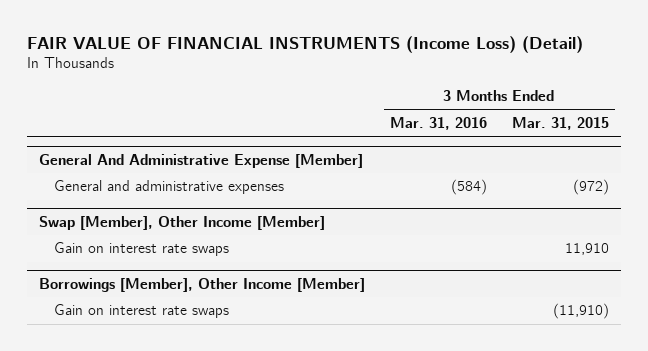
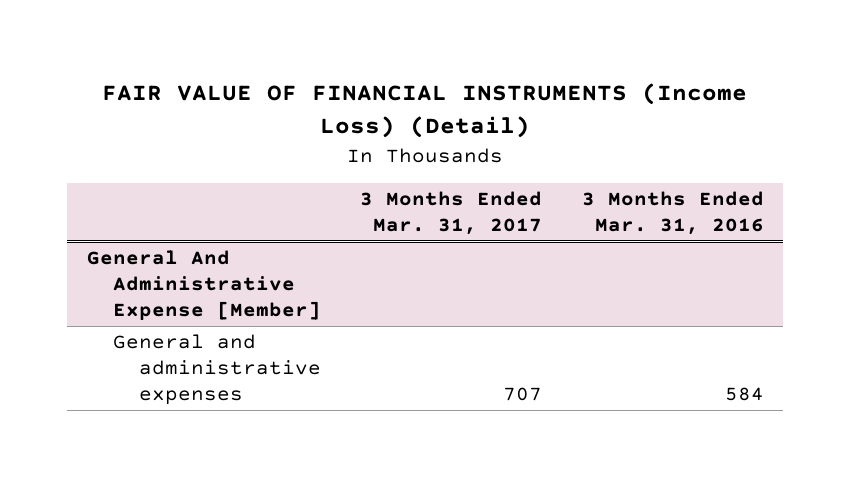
[511,117,609,131] Mar. 31, 2015 -> none
none -> [360,191,543,236] 3 Months Ended Mar. 31, 2017
[39,215,326,230] Swap [Member], Other Income [Member] -> none
[54,242,230,257] Gain on interest rate swaps -> none
[39,277,366,292] Borrowings [Member], Other Income [Member] -> none
[54,304,230,319] Gain on interest rate swaps -> none
[450,179,487,196] (584) -> [724,387,764,402] 584

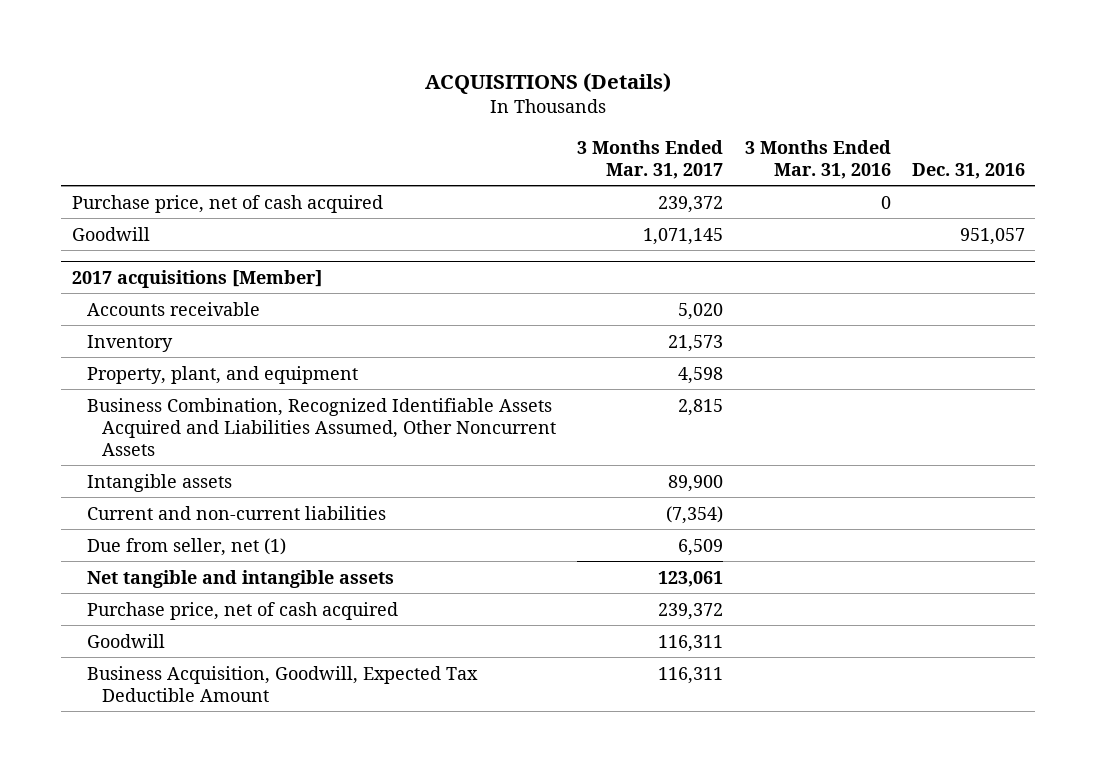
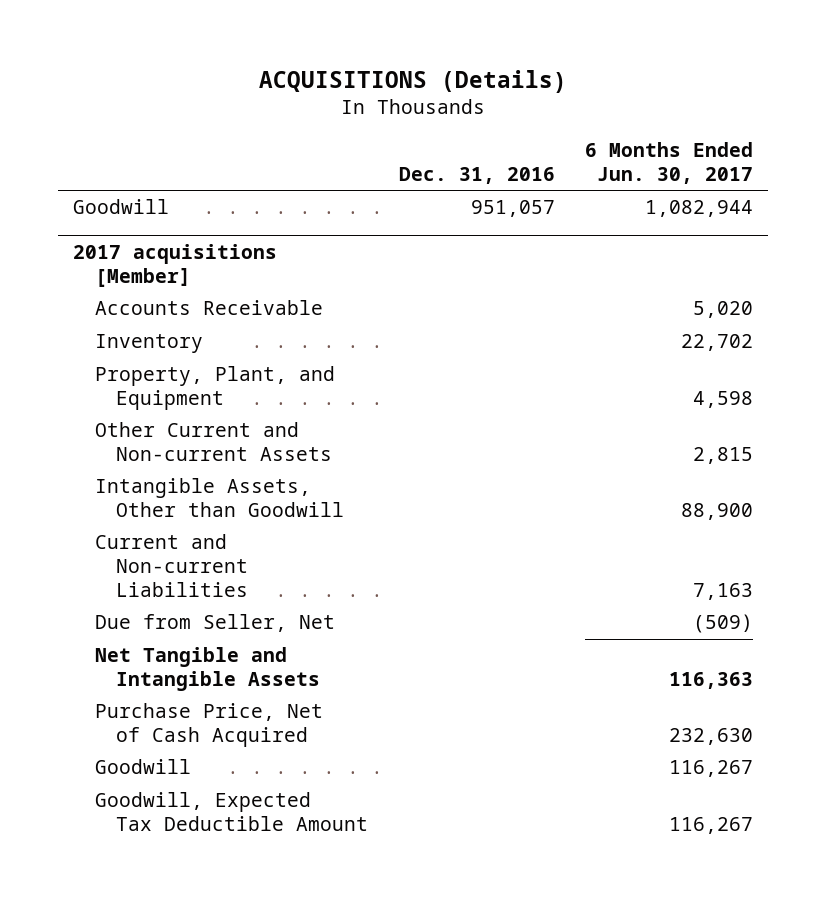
[577,139,724,179] 3 Months Ended Mar. 31, 2017 -> none
[744,139,891,179] 3 Months Ended Mar. 31, 2016 -> none
none -> [584,142,753,185] 6 Months Ended Jun. 30, 2017
[71,194,383,213] Purchase price, net of cash acquired -> none
[86,301,260,316] Accounts receivable -> [94,300,323,316] Accounts Receivable
[86,365,358,384] Property, plant, and equipment -> [94,366,335,411] Property, Plant, and Equipment
[86,397,557,456] Business Combination, Recognized Identifiable Assets Acquired and Liabilities Assumed, Other Noncurrent Assets -> [94,422,333,462] Other Current and Non-current Assets
[86,473,232,492] Intangible assets -> [94,478,345,518] Intangible Assets, Other than Goodwill
[86,505,386,520] Current and non-current liabilities -> [94,534,249,597] Current and Non-current Liabilities
[86,537,286,556] Due from seller, net (1) -> [94,614,335,633] Due from Seller, Net
[86,569,394,588] Net tangible and intangible assets -> [94,647,321,692] Net Tangible and Intangible Assets
[86,601,398,620] Purchase price, net of cash acquired -> [94,703,323,748] Purchase Price, Net of Cash Acquired
[86,665,478,702] Business Acquisition, Goodwill, Expected Tax Deductible Amount -> [94,792,369,832] Goodwill, Expected Tax Deductible Amount

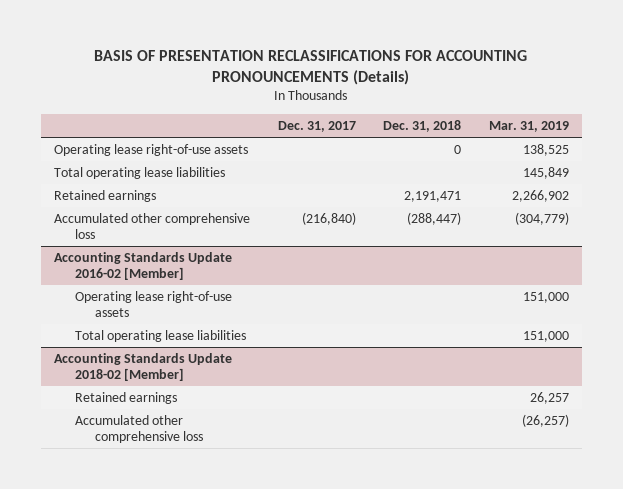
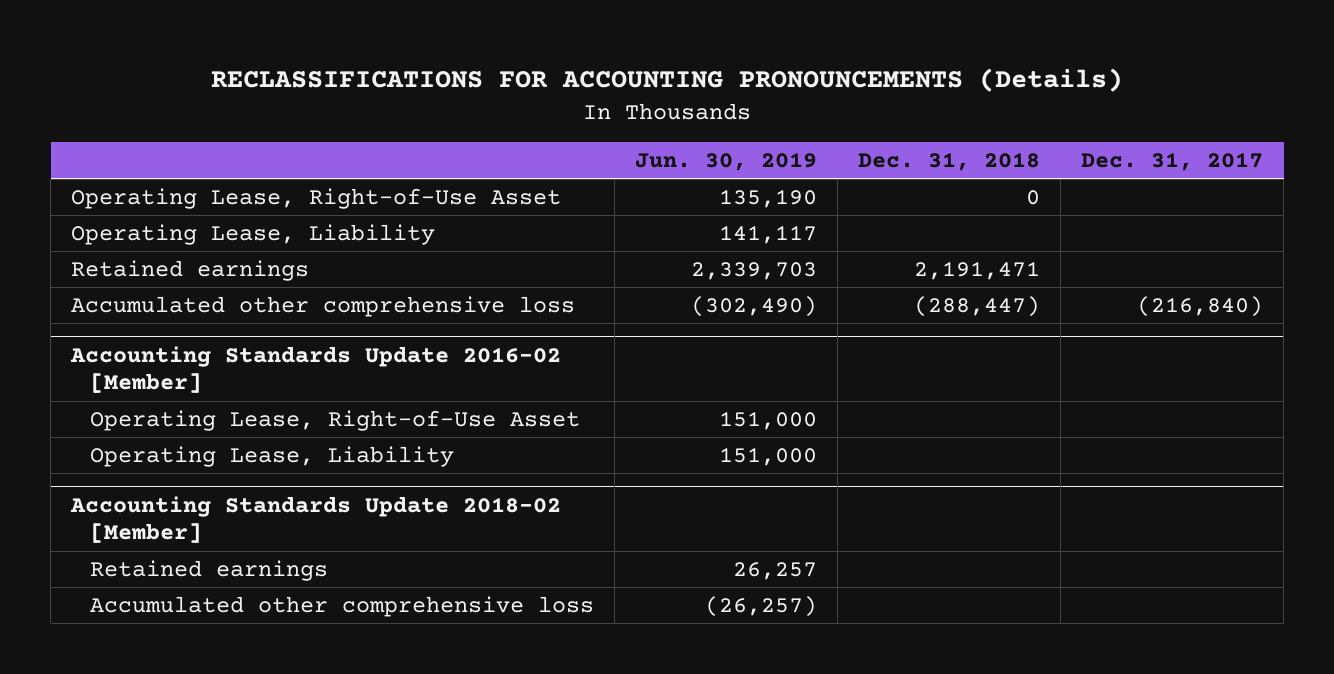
[94,50,528,86] BASIS OF PRESENTATION RECLASSIFICATIONS FOR ACCOUNTING PRONOUNCEMENTS (Details) -> [211,67,1124,92] RECLASSIFICATIONS FOR ACCOUNTING PRONOUNCEMENTS (Details)
[488,120,569,132] Mar. 31, 2019 -> none
none -> [635,151,818,171] Jun. 30, 2019
[54,143,249,156] Operating lease right-of-use assets -> [71,187,562,209] Operating Lease, Right-of-Use Asset
[54,166,226,179] Total operating lease liabilities -> [71,223,436,245] Operating Lease, Liability
[74,290,232,318] Operating lease right-of-use assets -> [89,409,580,431] Operating Lease, Right-of-Use Asset
[74,329,246,342] Total operating lease liabilities -> [89,445,454,467] Operating Lease, Liability

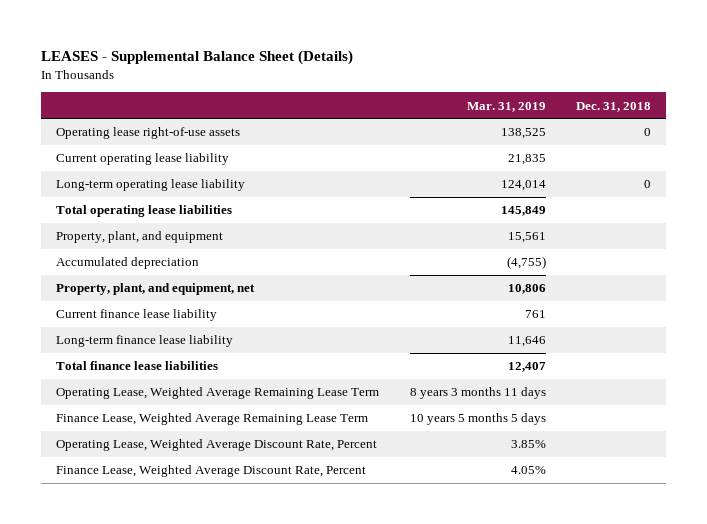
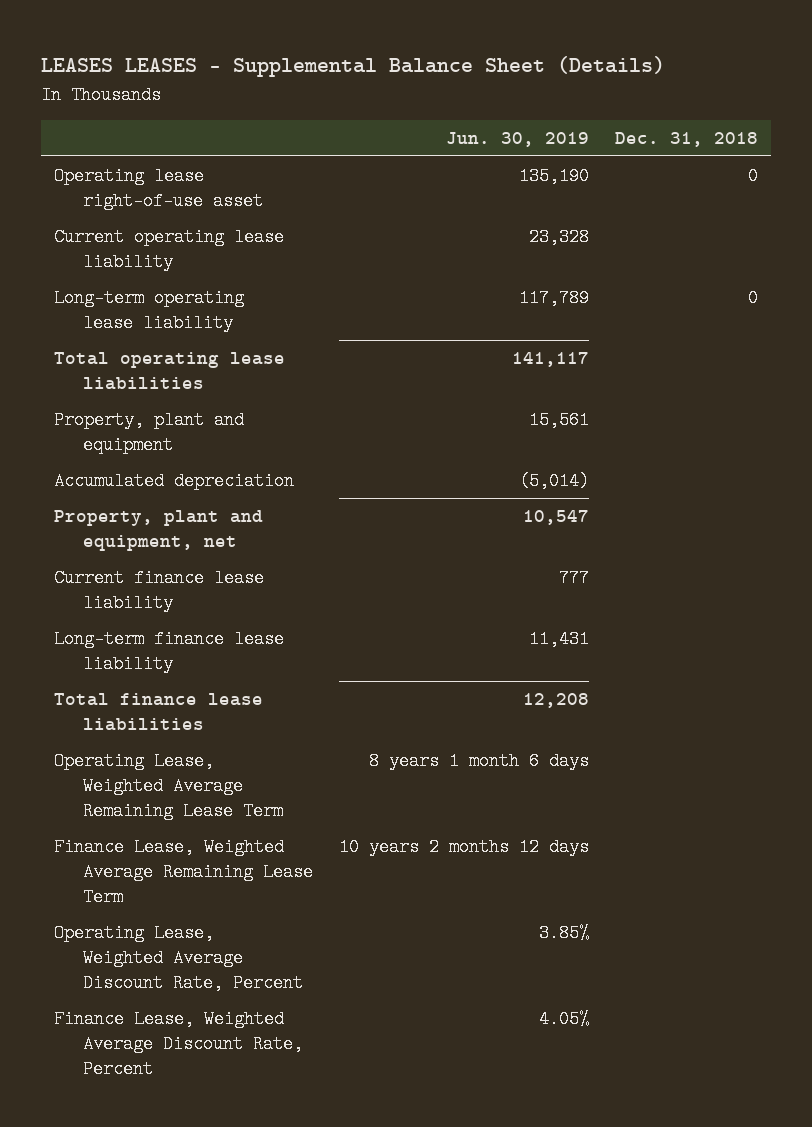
[40,50,353,66] LEASES - Supplemental Balance Sheet (Details) -> [41,56,666,78] LEASES LEASES - Supplemental Balance Sheet (Details)
[466,101,546,112] Mar. 31, 2019 -> none
none -> [446,131,590,147] Jun. 30, 2019
[56,127,241,140] Operating lease right-of-use assets -> [53,167,264,211] Operating lease right-of-use asset
[56,231,224,244] Property, plant, and equipment -> [53,411,244,455] Property, plant and equipment
[56,283,256,296] Property, plant, and equipment, net -> [53,510,263,552] Property, plant and equipment, net

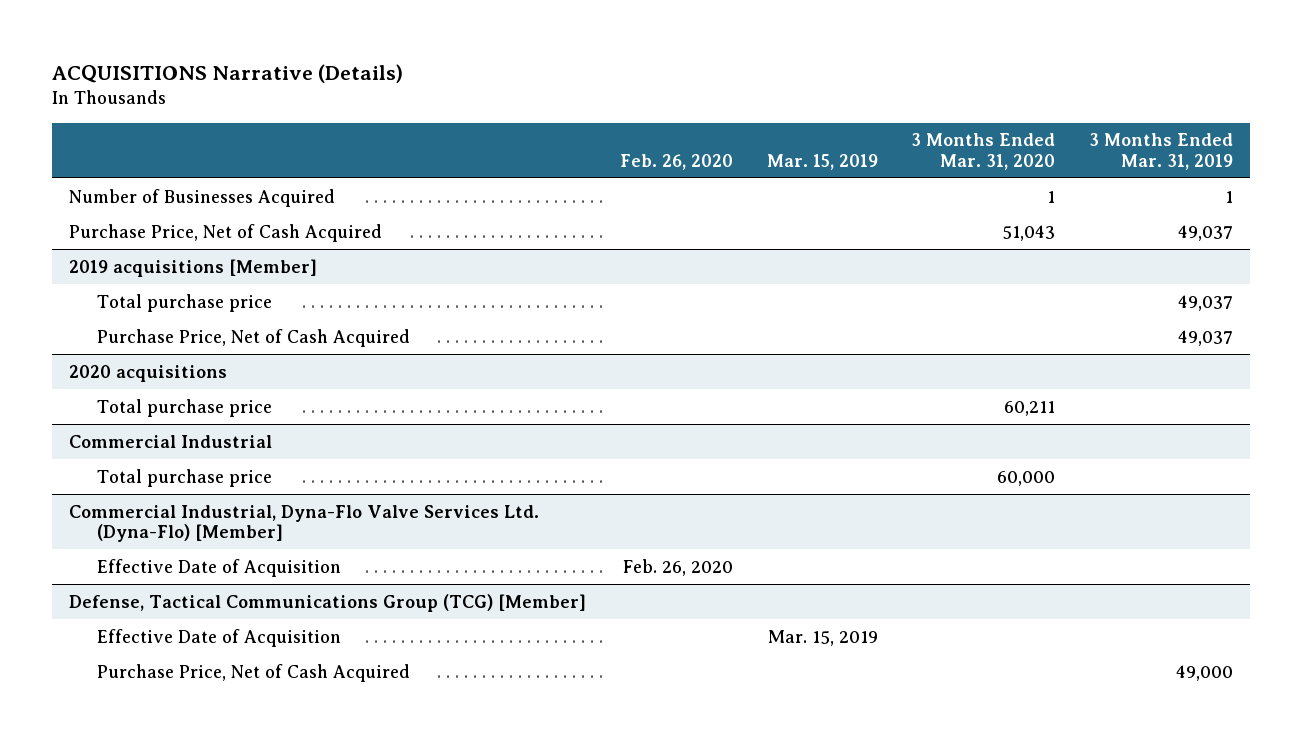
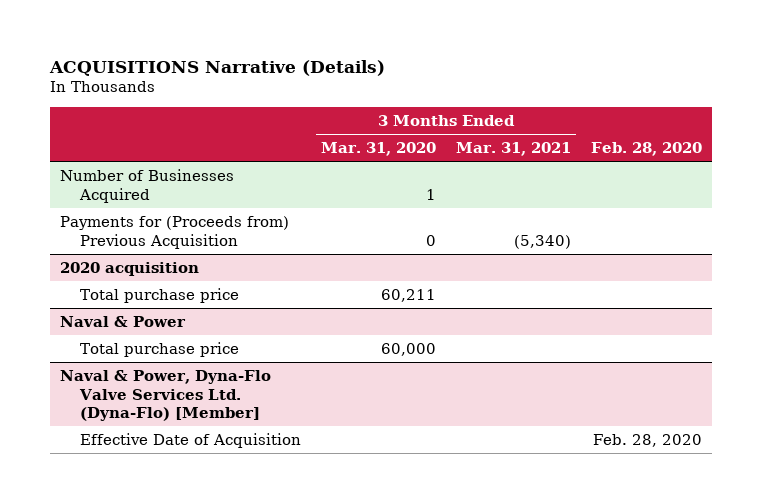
[619,153,733,170] Feb. 26, 2020 -> none
[766,153,878,170] Mar. 15, 2019 -> none
[1089,133,1234,170] 3 Months Ended Mar. 31, 2019 -> none
none -> [456,142,572,157] Mar. 31, 2021
none -> [591,142,703,157] Feb. 28, 2020
[69,223,383,242] Purchase Price, Net of Cash Acquired -> none
[69,258,318,277] 2019 acquisitions [Member] -> none
[97,293,273,312] Total purchase price -> none
[97,328,411,347] Purchase Price, Net of Cash Acquired -> none
none -> [60,215,290,249] Payments for (Proceeds from) Previous Acquisition
[69,364,228,382] 2020 acquisitions -> [60,261,200,276] 2020 acquisition
[69,434,273,448] Commercial Industrial -> [60,315,187,327] Naval & Power
[69,504,540,543] Commercial Industrial, Dyna-Flo Valve Services Ltd. (Dyna-Flo) [Member] -> [60,369,272,422] Naval & Power, Dyna-Flo Valve Services Ltd. (Dyna-Flo) [Member]
[69,593,587,612] Defense, Tactical Communications Group (TCG) [Member] -> none
[97,628,342,647] Effective Date of Acquisition -> none
[97,663,411,682] Purchase Price, Net of Cash Acquired -> none

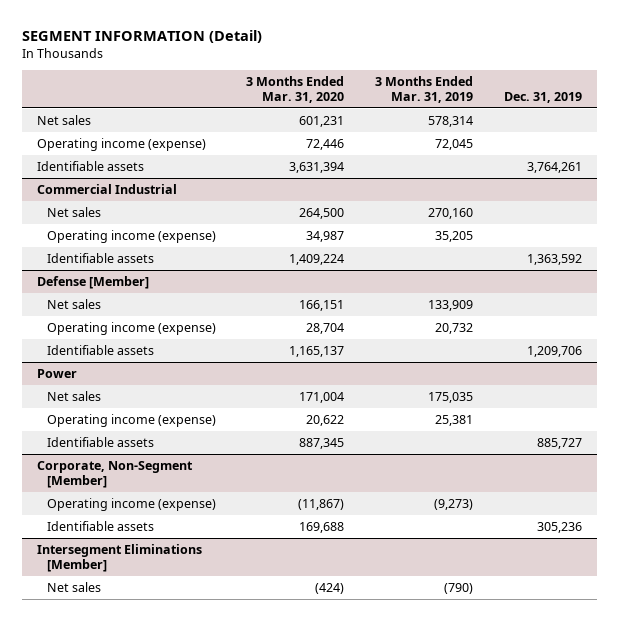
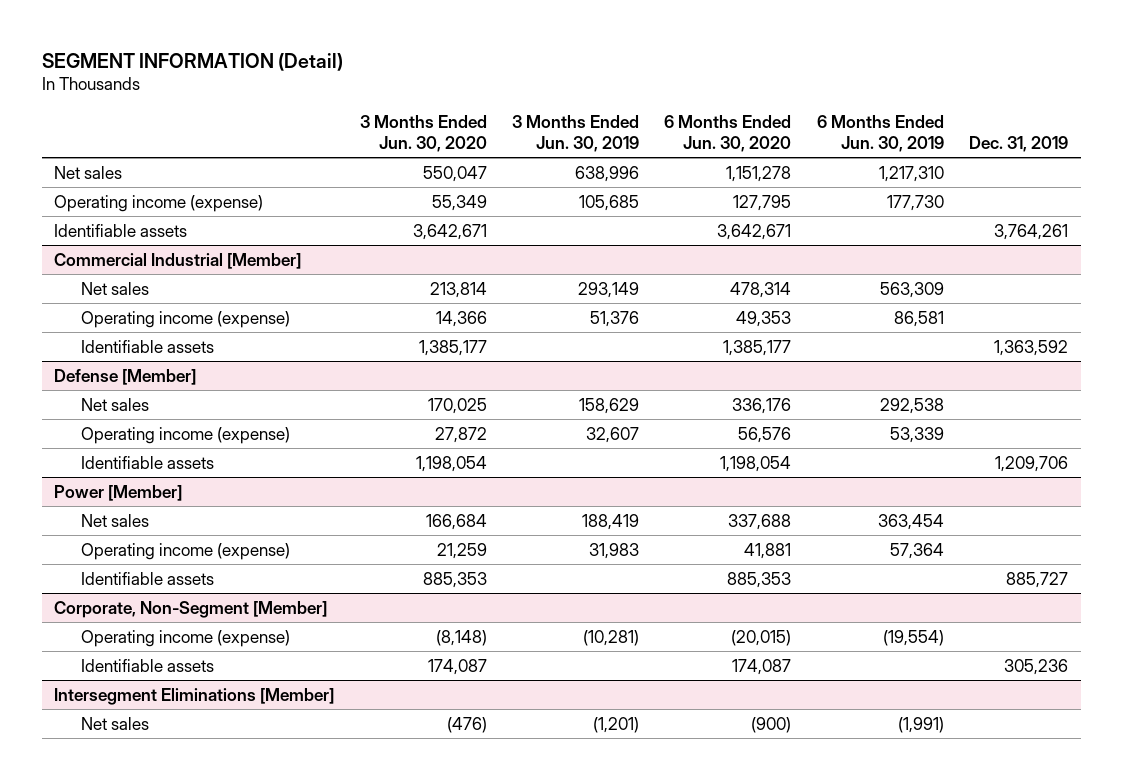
[246,76,345,104] 3 Months Ended Mar. 31, 2020 -> none
[375,76,474,104] 3 Months Ended Mar. 31, 2019 -> none
none -> [359,114,487,152] 3 Months Ended Jun. 30, 2020
none -> [512,114,640,152] 3 Months Ended Jun. 30, 2019
none -> [664,114,792,152] 6 Months Ended Jun. 30, 2020
none -> [816,114,944,152] 6 Months Ended Jun. 30, 2019
[37,183,178,194] Commercial Industrial -> [54,252,302,269] Commercial Industrial [Member]
[37,368,78,378] Power -> [54,484,183,501] Power [Member]

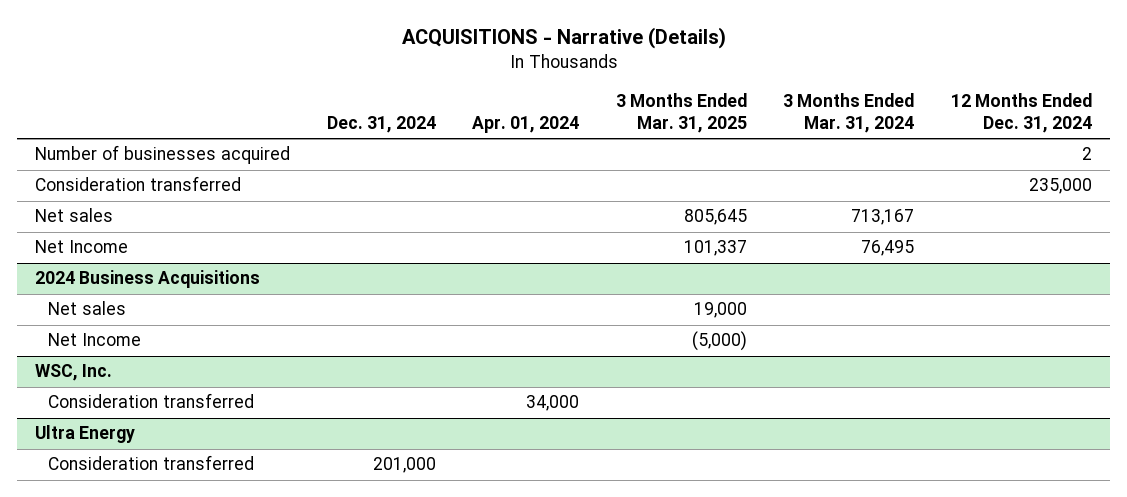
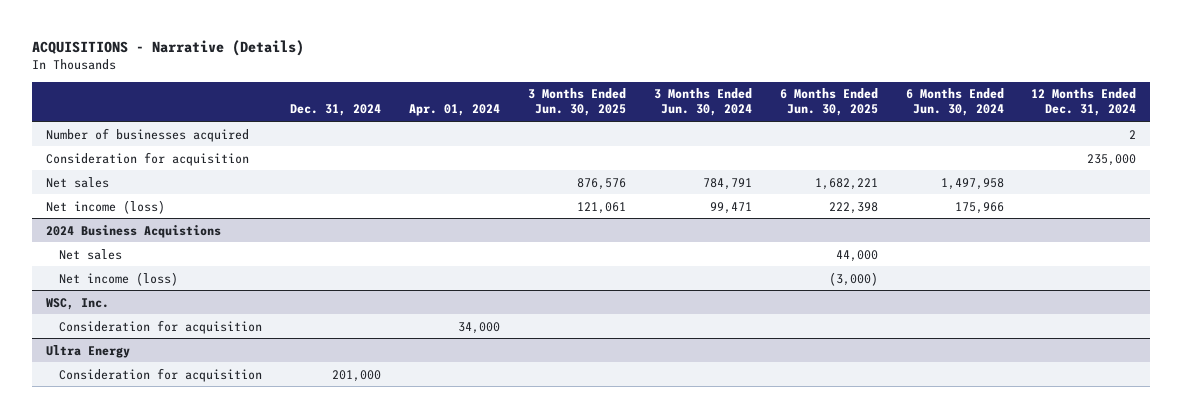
[615,92,747,134] 3 Months Ended Mar. 31, 2025 -> none
[783,92,915,134] 3 Months Ended Mar. 31, 2024 -> none
none -> [527,88,626,117] 3 Months Ended Jun. 30, 2025
none -> [653,88,752,117] 3 Months Ended Jun. 30, 2024
none -> [779,88,878,117] 6 Months Ended Jun. 30, 2025
none -> [905,88,1004,117] 6 Months Ended Jun. 30, 2024
[35,176,242,192] Consideration transferred -> [46,151,250,166] Consideration for acquisition
[35,240,129,254] Net Income -> [46,199,166,214] Net income (loss)
[35,270,261,289] 2024 Business Acquisitions -> [46,224,222,238] 2024 Business Acquistions
[47,333,141,347] Net Income -> [59,271,179,286] Net income (loss)
[47,393,254,409] Consideration transferred -> [59,319,263,334] Consideration for acquisition
[47,455,254,471] Consideration transferred -> [59,367,263,382] Consideration for acquisition

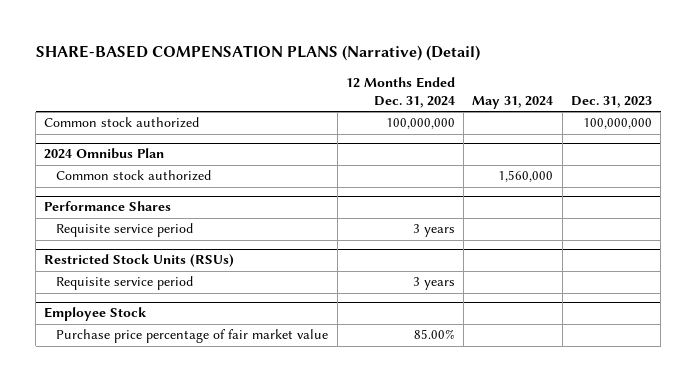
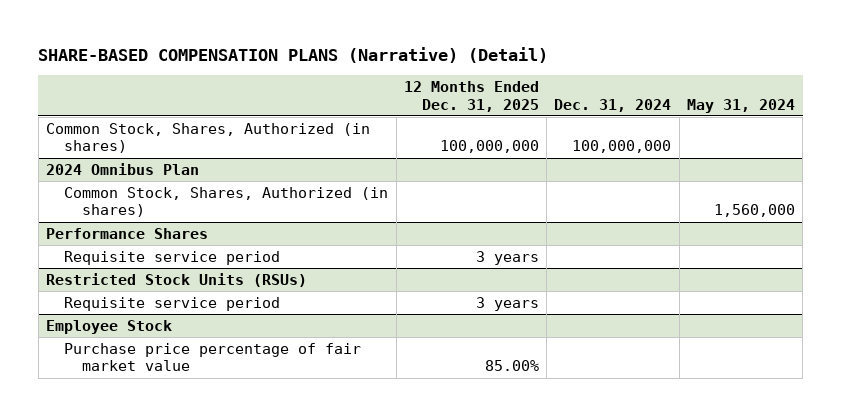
[345,76,455,108] 12 Months Ended Dec. 31, 2024 -> none
[570,95,652,108] Dec. 31, 2023 -> none
none -> [403,80,539,112] 12 Months Ended Dec. 31, 2025
none -> [554,98,672,112] Dec. 31, 2024
[44,117,200,129] Common stock authorized -> [46,122,371,154] Common Stock, Shares, Authorized (in shares)
[56,170,212,182] Common stock authorized -> [64,186,389,218] Common Stock, Shares, Authorized (in shares)

